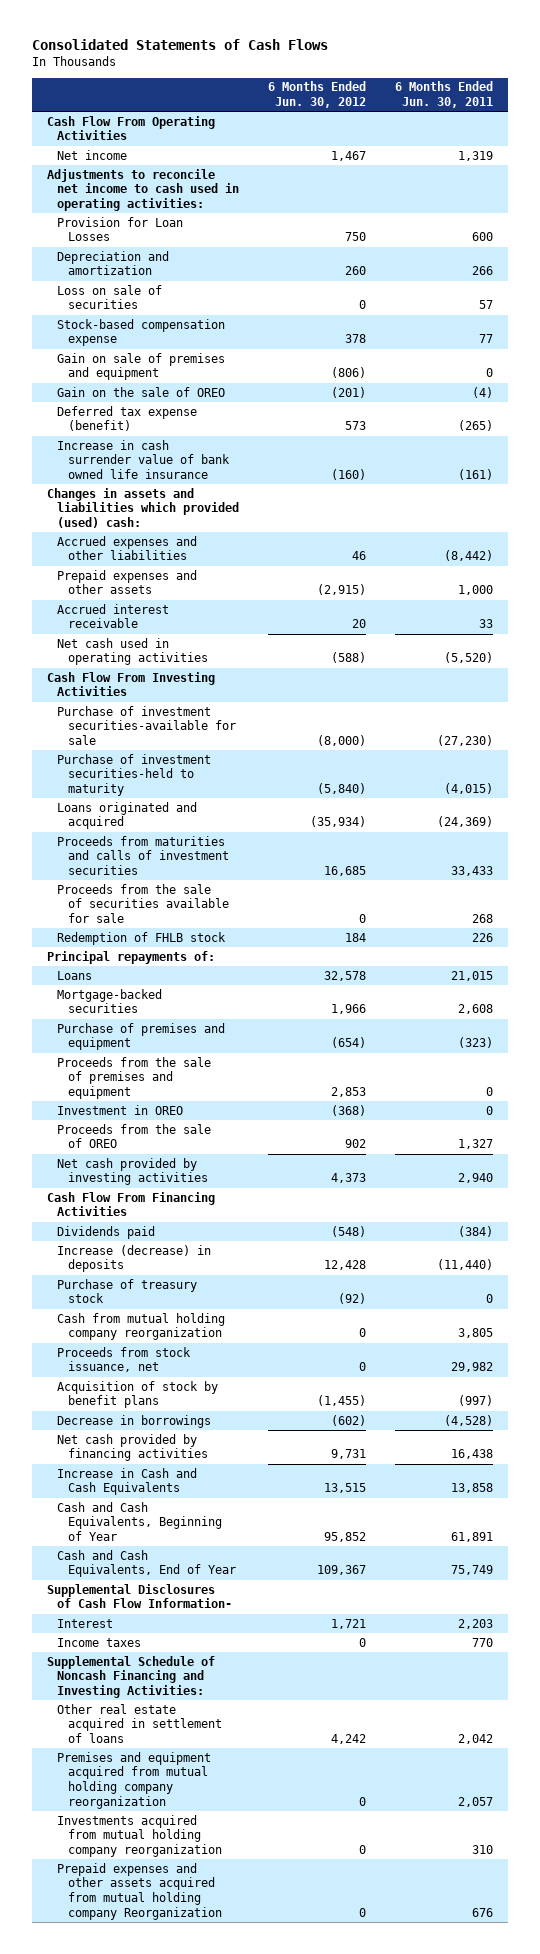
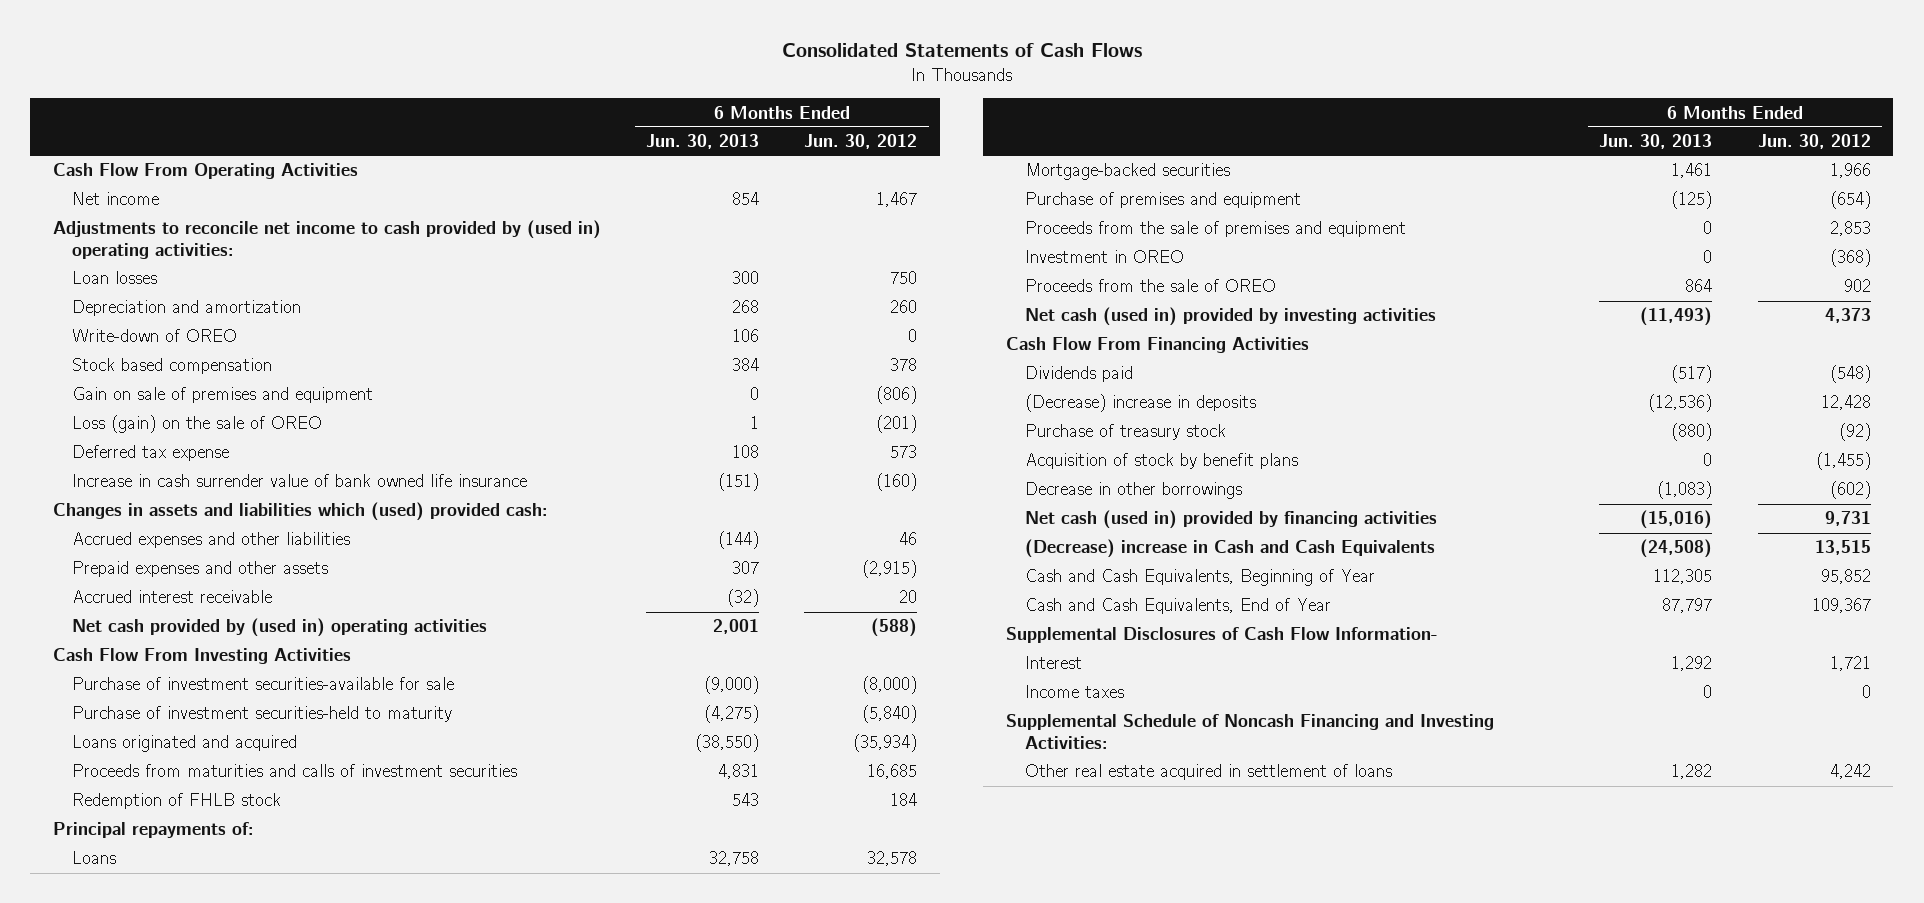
[395,81,494,109] 6 Months Ended Jun. 30, 2011 -> none
none -> [646,134,760,150] Jun. 30, 2013
[46,168,240,212] Adjustments to reconcile net income to cash used in operating activities: -> [53,220,602,259] Adjustments to reconcile net income to cash provided by (used in) operating activities:
[57,216,184,242] Provision for Loan Losses -> [71,271,157,285] Loan losses
[57,284,163,310] Loss on sale of securities -> none
none -> [71,329,237,343] Write-down of OREO
[57,318,226,347] Stock-based compensation expense -> [71,358,272,375] Stock based compensation
[57,386,226,397] Gain on the sale of OREO -> [71,415,322,434] Loss (gain) on the sale of OREO
[57,405,198,432] Deferred tax expense (benefit) -> [71,445,229,462] Deferred tax expense
[46,487,240,529] Changes in assets and liabilities which provided (used) cash: -> [53,502,549,522] Changes in assets and liabilities which (used) provided cash:
[57,637,208,666] Net cash used in operating activities -> [71,618,487,638] Net cash provided by (used in) operating activities
[57,883,229,924] Proceeds from the sale of securities available for sale -> none
[57,1157,208,1186] Net cash provided by investing activities -> [1024,307,1436,327] Net cash (used in) provided by investing activities
[57,1244,212,1273] Increase (decrease) in deposits -> [1024,394,1256,413] (Decrease) increase in deposits
[57,1312,226,1341] Cash from mutual holding company reorganization -> none
[57,1346,192,1373] Proceeds from stock issuance, net -> none
[57,1414,212,1428] Decrease in borrowings -> [1024,482,1242,500] Decrease in other borrowings
[57,1433,208,1462] Net cash provided by financing activities -> [1024,510,1437,530] Net cash (used in) provided by financing activities
[57,1467,198,1496] Increase in Cash and Cash Equivalents -> [1024,539,1435,559] (Decrease) increase in Cash and Cash Equivalents
[57,1751,212,1810] Premises and equipment acquired from mutual holding company reorganization -> none
[57,1814,222,1858] Investments acquired from mutual holding company reorganization -> none
[57,1862,222,1921] Prepaid expenses and other assets acquired from mutual holding company Reorganization -> none

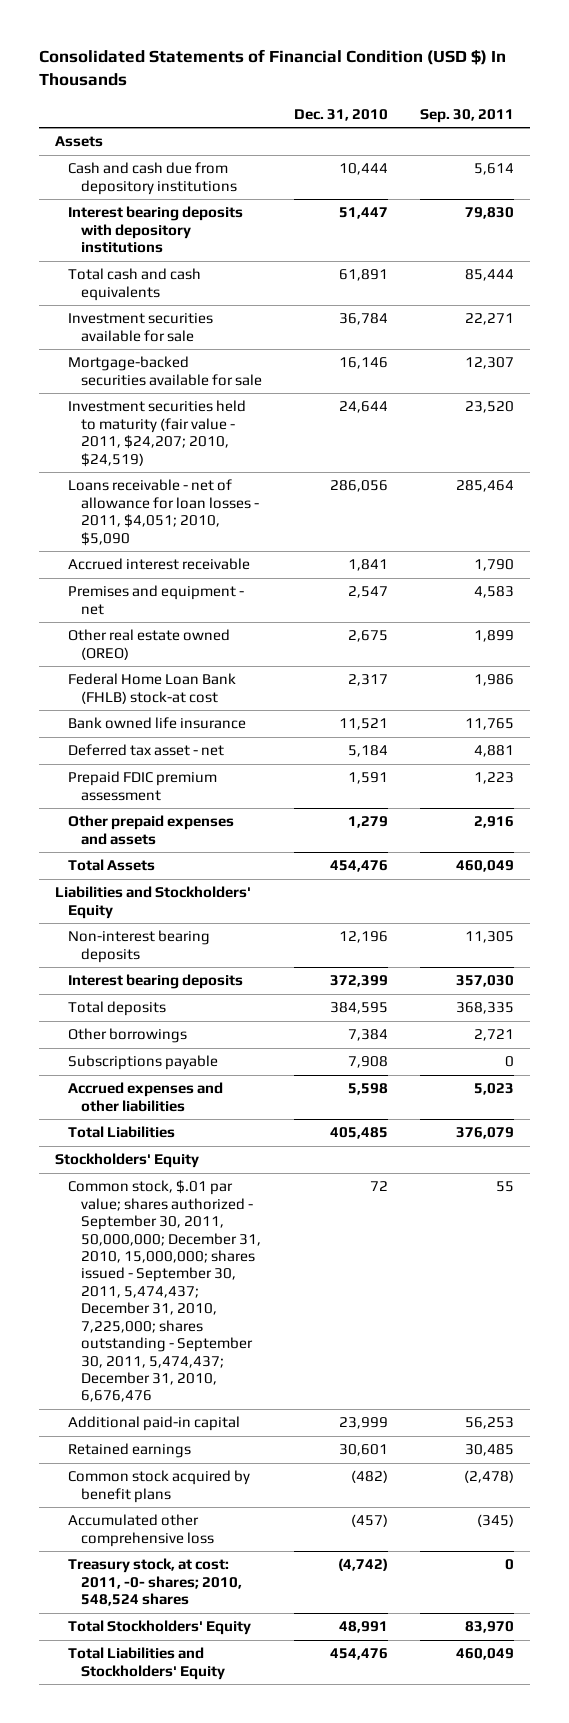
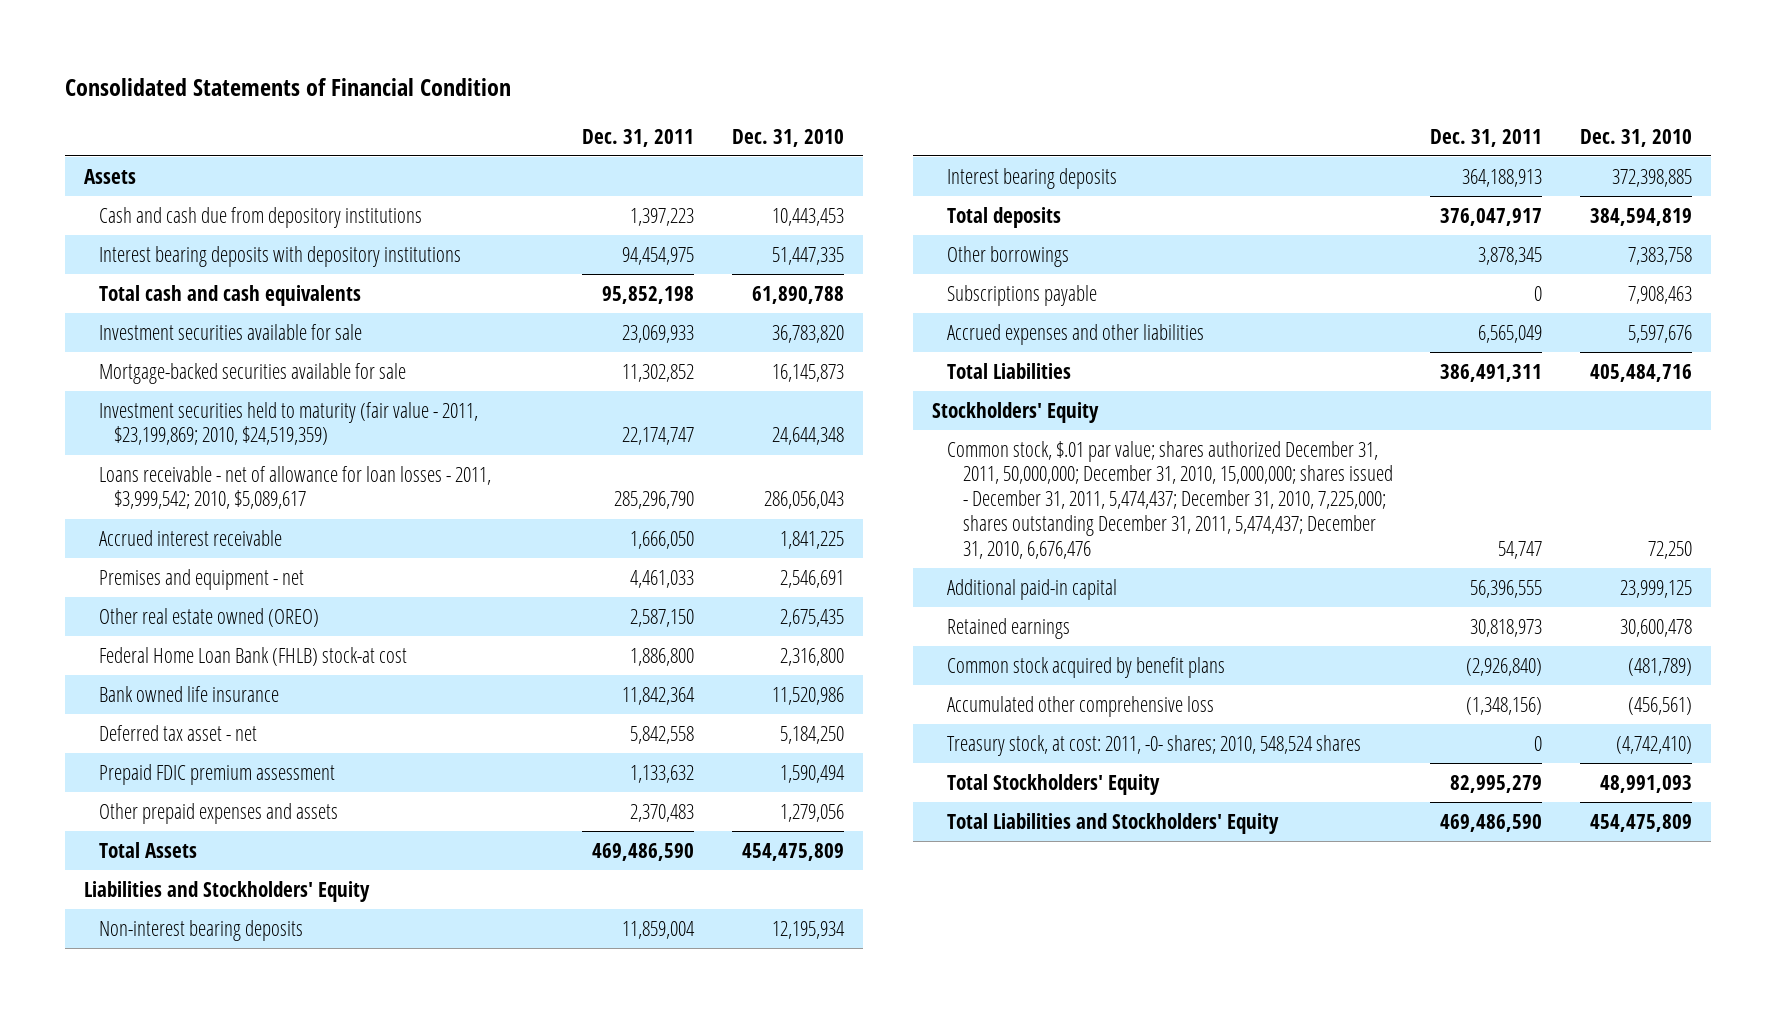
[38,49,506,87] Consolidated Statements of Financial Condition (USD $) In Thousands -> [64,78,511,97] Consolidated Statements of Financial Condition
[419,108,514,123] Sep. 30, 2011 -> none
none -> [581,128,694,147] Dec. 31, 2011
[339,163,389,176] 10,444 -> [771,207,844,226] 10,443,453
[339,207,389,220] 51,447 -> [771,246,844,265] 51,447,335
[339,269,389,282] 61,891 -> [751,285,844,304] 61,890,788
[339,313,389,326] 36,784 -> [771,324,844,343] 36,783,820
[339,357,389,370] 16,146 -> [771,363,844,382] 16,145,873
[68,400,247,467] Investment securities held to maturity (fair value - 2011, $24,207; 2010, $24,519) -> [98,401,478,446] Investment securities held to maturity (fair value - 2011, $23,199,869; 2010, $24,519,359)
[339,401,389,414] 24,644 -> [771,427,844,446] 24,644,348
[68,479,260,546] Loans receivable - net of allowance for loan losses - 2011, $4,051; 2010, $5,090 -> [98,465,491,510] Loans receivable - net of allowance for loan losses - 2011, $3,999,542; 2010, $5,089,617
[330,480,389,493] 286,056 -> [763,491,844,510] 286,056,043
[348,559,389,572] 1,841 -> [779,530,844,549] 1,841,225
[348,586,389,599] 2,547 -> [779,569,844,588] 2,546,691
[348,630,389,643] 2,675 -> [779,608,844,627] 2,675,435
[348,674,389,687] 2,317 -> [779,647,844,666] 2,316,800
[339,718,389,731] 11,521 -> [771,686,844,705] 11,520,986
[348,745,389,758] 5,184 -> [779,725,844,744] 5,184,250
[348,772,389,785] 1,591 -> [779,764,845,783] 1,590,494
[348,816,389,829] 1,279 -> [779,803,844,822] 1,279,056
[330,860,389,873] 454,476 -> [741,842,844,861] 454,475,809
[339,931,389,944] 12,196 -> [771,920,845,939] 12,195,934
[330,975,389,988] 372,399 -> [1612,168,1693,187] 372,398,885
[330,1002,389,1015] 384,595 -> [1590,207,1693,226] 384,594,819
[348,1029,389,1042] 7,384 -> [1628,246,1693,265] 7,383,758
[348,1056,389,1069] 7,908 -> [1628,285,1693,304] 7,908,463
[348,1083,389,1096] 5,598 -> [1628,324,1693,343] 5,597,676
[330,1127,389,1140] 405,485 -> [1590,363,1693,382] 405,484,716
[68,1180,262,1403] Common stock, $.01 par value; shares authorized - September 30, 2011, 50,000,000; December 31, 2010, 15,000,000; shares issued - September 30, 2011, 5,474,437; December 31, 2010, 7,225,000; shares outstanding - September 30, 2011, 5,474,437; December 31, 2010, 6,676,476 -> [947,440,1393,559] Common stock, $.01 par value; shares authorized December 31, 2011, 50,000,000; December 31, 2010, 15,000,000; shares issued - December 31, 2011, 5,474,437; December 31, 2010, 7,225,000; shares outstanding December 31, 2011, 5,474,437; December 31, 2010, 6,676,476
[370,1181,389,1192] 72 -> [1648,540,1693,559] 72,250
[339,1417,389,1430] 23,999 -> [1620,579,1693,598] 23,999,125
[339,1444,389,1457] 30,601 -> [1620,618,1693,637] 30,600,478
[351,1470,389,1484] (482) -> [1628,657,1693,676] (481,789)
[351,1514,389,1528] (457) -> [1628,696,1693,715] (456,561)
[338,1558,389,1572] (4,742) -> [1616,735,1693,754] (4,742,410)
[339,1621,389,1634] 48,991 -> [1600,774,1693,793] 48,991,093
[330,1648,389,1661] 454,476 -> [1590,813,1693,832] 454,475,809

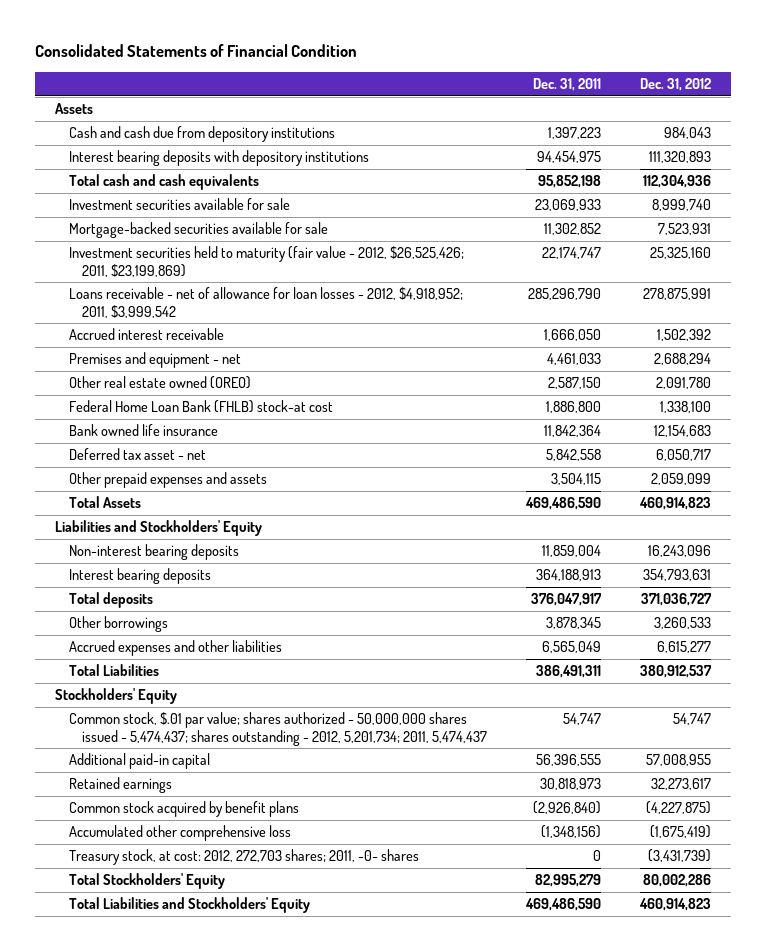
[731,128,844,147] Dec. 31, 2010 -> none
none -> [640,77,712,91] Dec. 31, 2012
[98,401,478,446] Investment securities held to maturity (fair value - 2011, $23,199,869; 2010, $24,519,359) -> [68,246,464,277] Investment securities held to maturity (fair value - 2012, $26,525,426; 2011, $23,199,869)
[98,465,491,510] Loans receivable - net of allowance for loan losses - 2011, $3,999,542; 2010, $5,089,617 -> [68,287,463,318] Loans receivable - net of allowance for loan losses - 2012, $4,918,952; 2011, $3,999,542
[98,763,335,785] Prepaid FDIC premium assessment -> none
[629,803,694,822] 2,370,483 -> [551,473,602,486] 3,504,115
[947,284,1098,306] Subscriptions payable -> none
[947,440,1393,559] Common stock, $.01 par value; shares authorized December 31, 2011, 50,000,000; December 31, 2010, 15,000,000; shares issued - December 31, 2011, 5,474,437; December 31, 2010, 7,225,000; shares outstanding December 31, 2011, 5,474,437; December 31, 2010, 6,676,476 -> [68,712,488,746] Common stock, $.01 par value; shares authorized - 50,000,000 shares issued - 5,474,437; shares outstanding - 2012, 5,201,734; 2011, 5,474,437
[947,734,1362,756] Treasury stock, at cost: 2011, -0- shares; 2010, 548,524 shares -> [68,849,419,866] Treasury stock, at cost: 2012, 272,703 shares; 2011, -0- shares

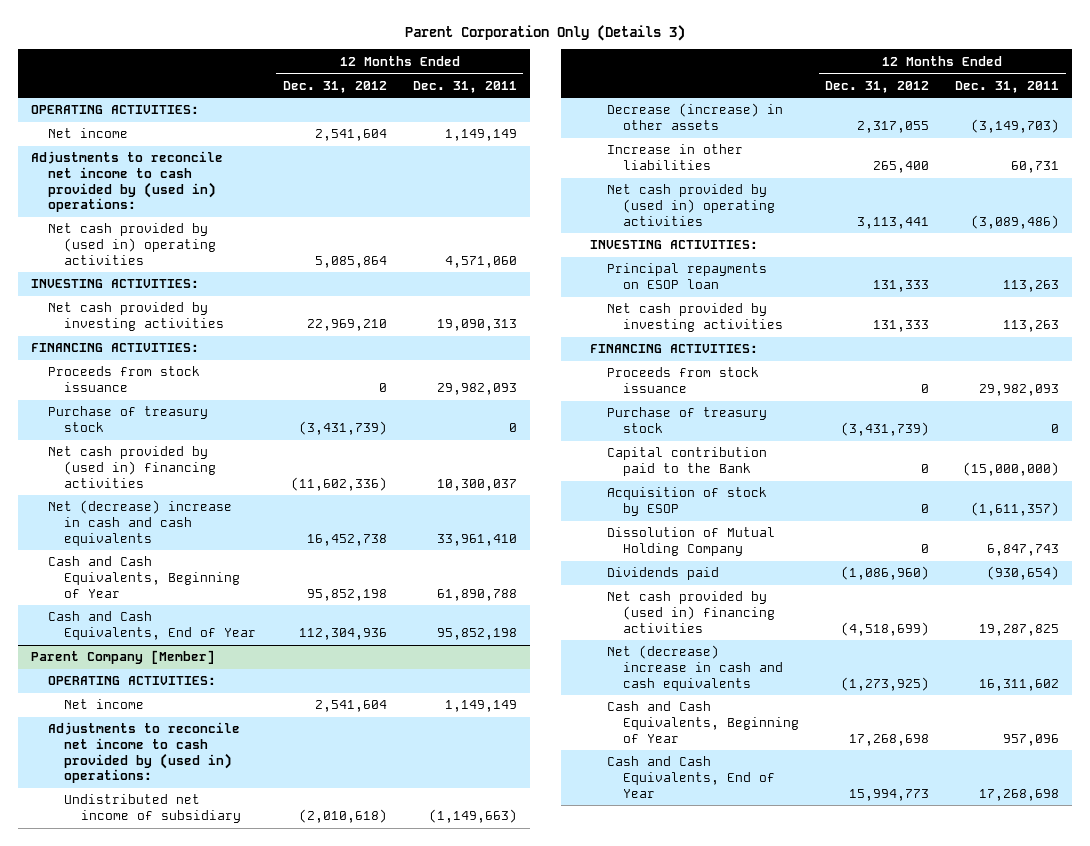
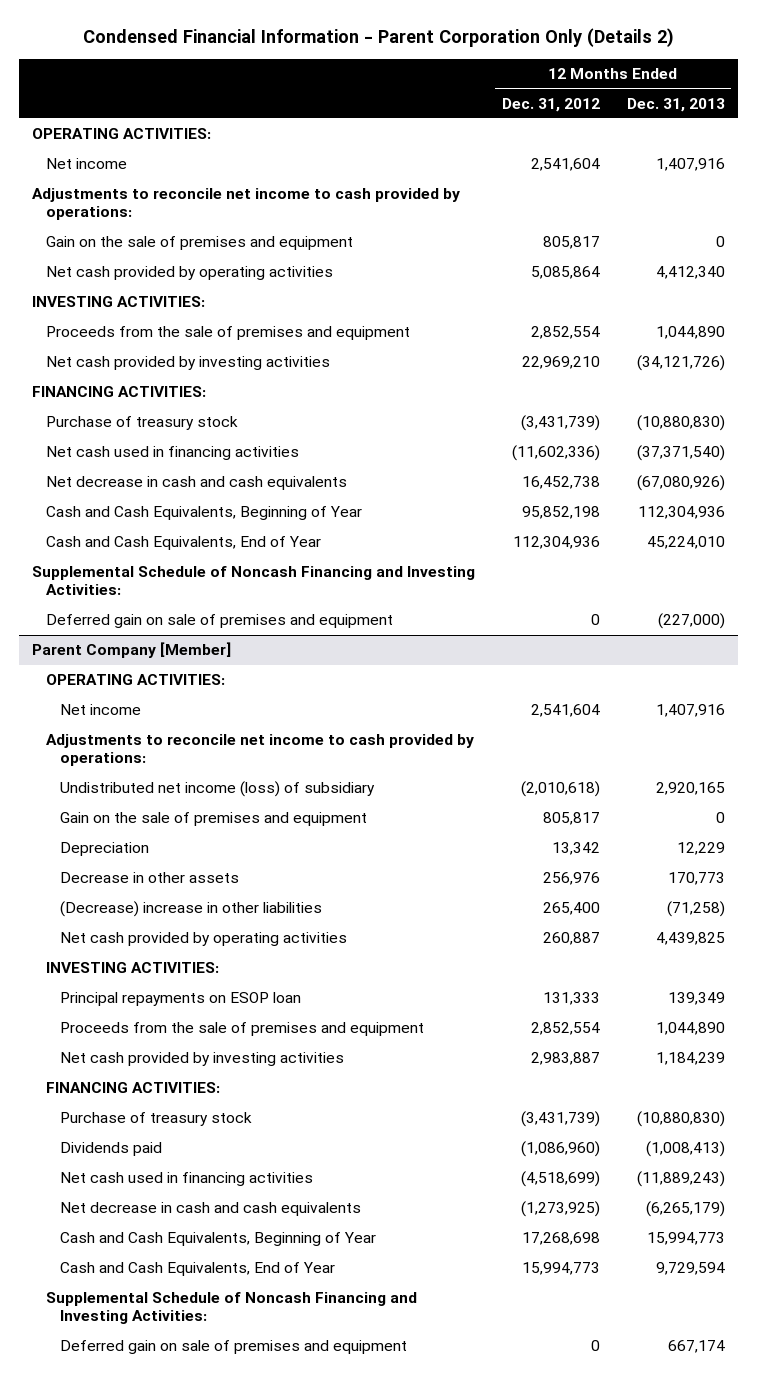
[405,25,686,42] Parent Corporation Only (Details 3) -> [82,28,674,48] Condensed Financial Information - Parent Corporation Only (Details 2)
[412,80,517,93] Dec. 31, 2011 -> none
none -> [626,97,725,112] Dec. 31, 2013
[30,151,223,213] Adjustments to reconcile net income to cash provided by (used in) operations: -> [32,188,461,221] Adjustments to reconcile net income to cash provided by operations:
none -> [46,236,354,251] Gain on the sale of premises and equipment
[47,223,217,265] Net cash provided by (used in) operating activities -> [46,266,334,281] Net cash provided by operating activities
none -> [46,326,411,341] Proceeds from the sale of premises and equipment
[47,366,200,393] Proceeds from stock issuance -> none
[47,446,217,488] Net cash provided by (used in) financing activities -> [46,446,300,461] Net cash used in financing activities
[47,500,232,546] Net (decrease) increase in cash and cash equivalents -> [46,476,348,491] Net decrease in cash and cash equivalents
none -> [32,566,476,596] Supplemental Schedule of Noncash Financing and Investing Activities:
none -> [46,614,394,629] Deferred gain on sale of premises and equipment
[47,722,240,784] Adjustments to reconcile net income to cash provided by (used in) operations: -> [46,734,475,767] Adjustments to reconcile net income to cash provided by operations:
[64,794,241,824] Undistributed net income of subsidiary -> [60,781,376,798] Undistributed net income (loss) of subsidiary
none -> [60,812,368,827] Gain on the sale of premises and equipment
none -> [60,842,150,857] Depreciation
[606,103,783,131] Decrease (increase) in other assets -> [60,872,240,884] Decrease in other assets
[857,121,930,134] 2,317,055 -> [543,872,601,886] 256,976
[606,144,743,171] Increase in other liabilities -> [60,901,323,918] (Decrease) increase in other liabilities
[606,184,776,226] Net cash provided by (used in) operating activities -> [60,932,348,947] Net cash provided by operating activities
[857,216,930,229] 3,113,441 -> [543,932,601,946] 260,887
none -> [60,1022,425,1037] Proceeds from the sale of premises and equipment
[873,320,930,333] 131,333 -> [531,1052,601,1066] 2,983,887
[606,367,759,394] Proceeds from stock issuance -> none
[606,447,767,477] Capital contribution paid to the Bank -> none
[606,487,767,517] Acquisition of stock by ESOP -> none
[606,527,775,557] Dissolution of Mutual Holding Company -> none
[606,591,776,633] Net cash provided by (used in) financing activities -> [60,1172,314,1187] Net cash used in financing activities
[606,645,784,691] Net (decrease) increase in cash and cash equivalents -> [60,1202,362,1217] Net decrease in cash and cash equivalents
none -> [46,1292,418,1325] Supplemental Schedule of Noncash Financing and Investing Activities:
none -> [60,1340,408,1355] Deferred gain on sale of premises and equipment

